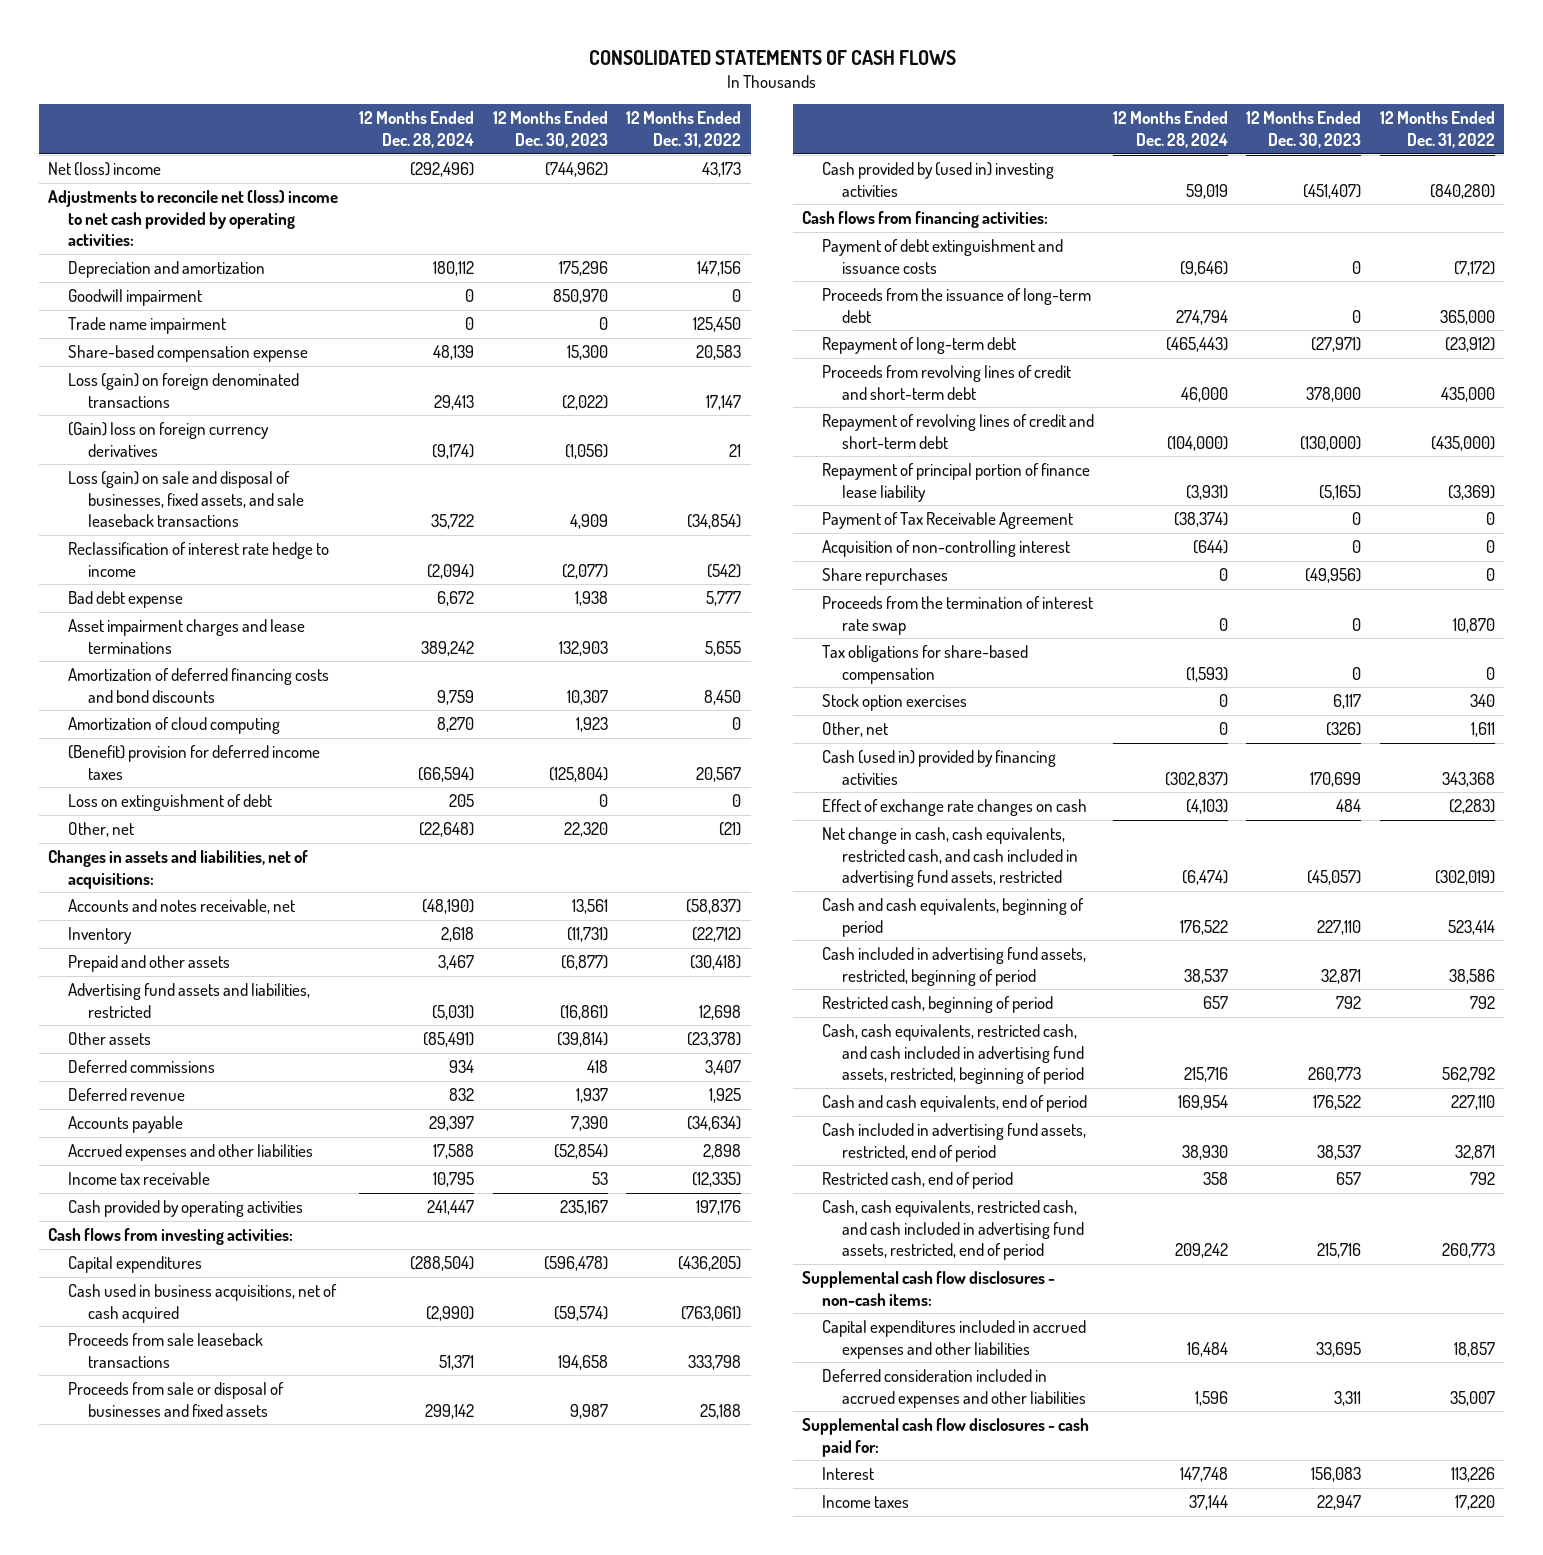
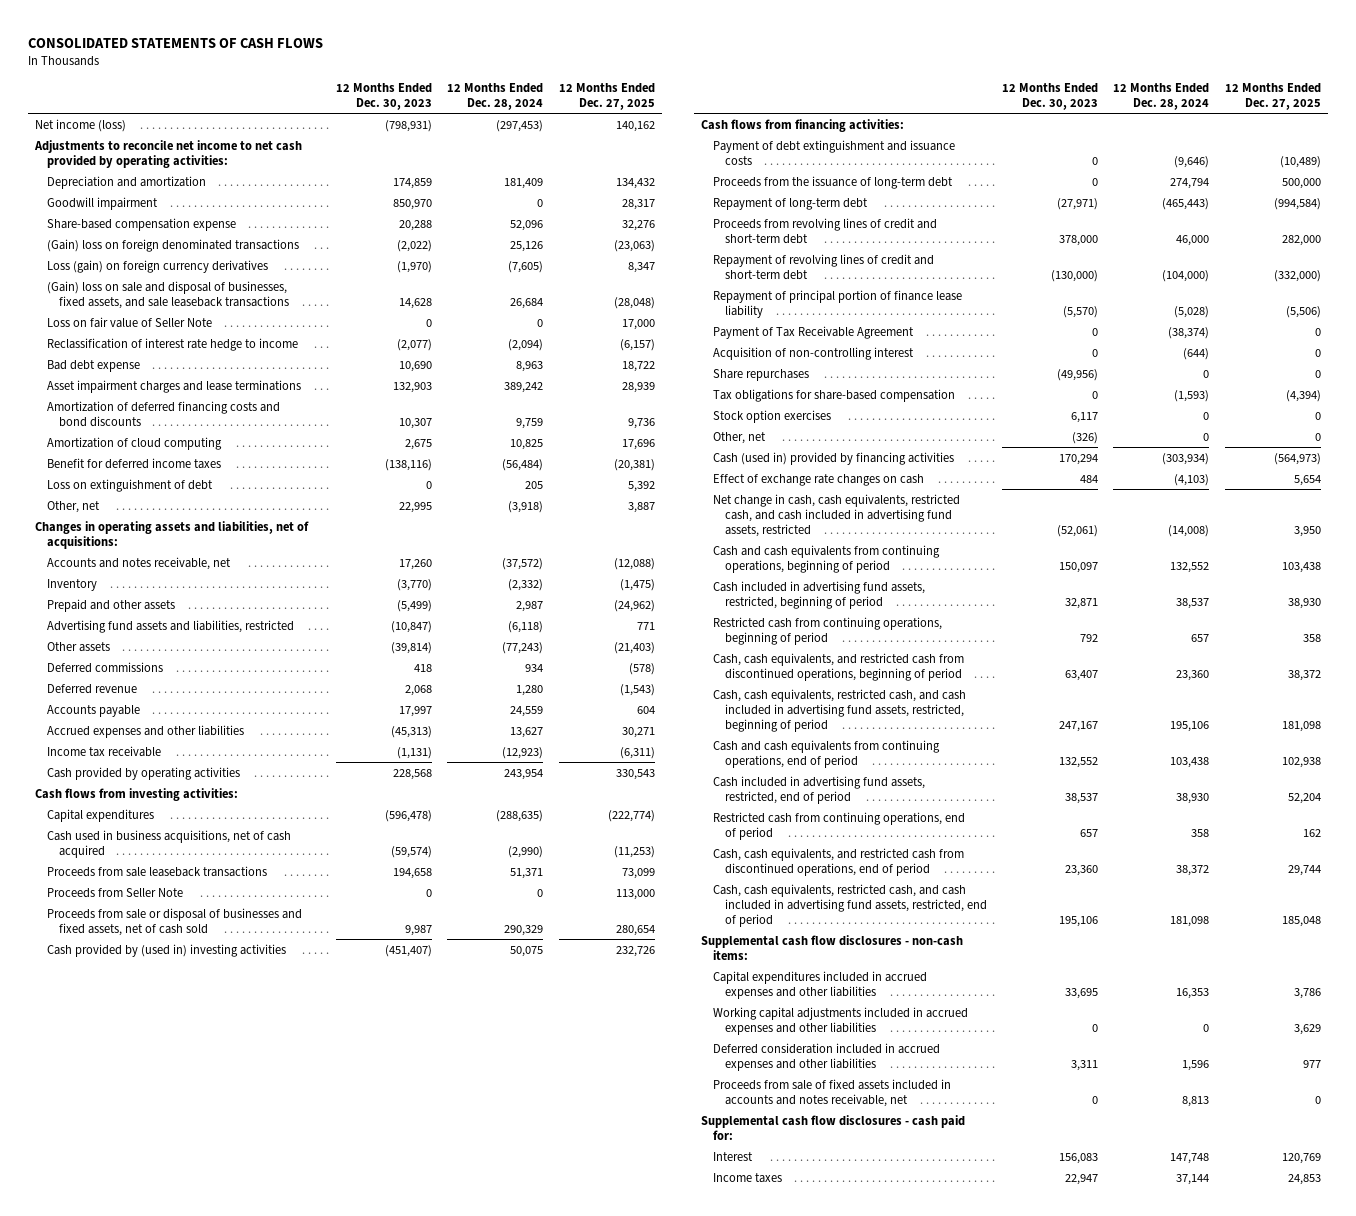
[626,111,742,149] 12 Months Ended Dec. 31, 2022 -> none
none -> [558,82,655,111] 12 Months Ended Dec. 27, 2025
[48,161,162,176] Net (loss) income -> [35,118,127,132] Net income (loss)
[409,161,474,177] (292,496) -> [496,119,544,132] (297,453)
[544,161,608,177] (744,962) -> [385,119,433,132] (798,931)
[48,189,339,247] Adjustments to reconcile net (loss) income to net cash provided by operating activities: -> [34,139,303,168] Adjustments to reconcile net income to net cash provided by operating activities:
[432,260,474,276] 180,112 -> [504,177,544,189] 181,409
[558,260,608,276] 175,296 -> [393,177,433,189] 174,859
[68,316,227,334] Trade name impairment -> none
[432,344,474,360] 48,139 -> [510,219,544,231] 52,096
[566,344,608,360] 15,300 -> [399,219,433,231] 20,288
[68,372,300,408] Loss (gain) on foreign denominated transactions -> [47,238,300,252] (Gain) loss on foreign denominated transactions
[433,394,474,410] 29,413 -> [510,240,544,252] 25,126
[68,421,270,457] (Gain) loss on foreign currency derivatives -> [47,259,269,273] Loss (gain) on foreign currency derivatives
[431,443,474,459] (9,174) -> [508,260,544,273] (7,605)
[564,443,608,459] (1,056) -> [397,260,433,273] (1,970)
[68,470,305,528] Loss (gain) on sale and disposal of businesses, fixed assets, and sale leaseback transactions -> [47,280,290,309] (Gain) loss on sale and disposal of businesses, fixed assets, and sale leaseback transactions
[430,514,474,530] 35,722 -> [510,297,544,309] 26,684
[569,514,608,530] 4,909 -> [399,297,433,309] 14,628
none -> [47,316,213,328] Loss on fair value of Seller Note
[436,590,474,606] 6,672 -> [516,360,544,372] 8,963
[574,590,608,606] 1,938 -> [399,360,433,372] 10,690
[436,716,474,732] 8,270 -> [510,438,544,450] 10,825
[575,716,608,732] 1,923 -> [405,438,433,450] 2,675
[68,744,321,780] (Benefit) provision for deferred income taxes -> [47,457,222,469] Benefit for deferred income taxes
[417,766,474,782] (66,594) -> [502,458,544,471] (56,484)
[548,766,608,782] (125,804) -> [385,458,433,471] (138,116)
[418,821,474,837] (22,648) -> [508,500,544,513] (3,918)
[563,821,608,837] 22,320 -> [399,501,433,513] 22,995
[48,849,309,889] Changes in assets and liabilities, net of acquisitions: -> [35,520,310,549] Changes in operating assets and liabilities, net of acquisitions:
[421,898,474,914] (48,190) -> [502,557,544,570] (37,572)
[571,898,608,914] 13,561 -> [399,558,433,570] 17,260
[440,926,474,942] 2,618 -> [508,578,544,591] (2,332)
[566,926,608,942] (11,731) -> [397,578,433,591] (3,770)
[437,954,474,970] 3,467 -> [516,600,544,612] 2,987
[560,954,608,970] (6,877) -> [397,599,433,612] (5,499)
[431,1004,474,1020] (5,031) -> [508,620,544,633] (6,118)
[559,1004,608,1020] (16,861) -> [391,620,433,633] (10,847)
[422,1031,474,1047] (85,491) -> [502,641,544,654] (77,243)
[448,1087,474,1101] 832 -> [516,684,544,696] 1,280
[575,1087,608,1103] 1,937 -> [405,684,433,696] 2,068
[428,1115,474,1131] 29,397 -> [510,705,544,717] 24,559
[570,1115,608,1131] 7,390 -> [399,705,433,717] 17,997
[432,1143,474,1159] 17,588 -> [510,726,544,738] 13,627
[553,1143,608,1159] (52,854) -> [391,725,433,738] (45,313)
[432,1171,474,1187] 10,795 -> [502,746,544,759] (12,923)
[591,1171,608,1185] 53 -> [397,746,433,759] (1,131)
[426,1199,474,1215] 241,447 -> [504,768,544,780] 243,954
[559,1199,608,1215] 235,167 -> [393,768,433,780] 228,568
[409,1255,474,1271] (288,504) -> [496,809,544,822] (288,635)
none -> [47,887,184,898] Proceeds from Seller Note
[68,1381,285,1417] Proceeds from sale or disposal of businesses and fixed assets -> [47,907,303,936] Proceeds from sale or disposal of businesses and fixed assets, net of cash sold
[424,1403,474,1419] 299,142 -> [504,924,544,936] 290,329
[1185,183,1228,199] 59,019 -> [510,945,544,957] 50,075
[1185,484,1228,500] (3,931) -> [1174,305,1210,318] (5,028)
[1319,484,1362,500] (5,165) -> [1063,305,1099,318] (5,570)
[821,595,1093,635] Proceeds from the termination of interest rate swap -> none
[1164,771,1228,787] (302,837) -> [1162,452,1210,465] (303,934)
[1310,771,1362,787] 170,699 -> [1059,453,1099,465] 170,294
[1181,870,1228,886] (6,474) -> [1168,524,1210,537] (14,008)
[1307,870,1362,886] (45,057) -> [1057,524,1099,537] (52,061)
[821,897,1084,937] Cash and cash equivalents, beginning of period -> [713,544,941,573] Cash and cash equivalents from continuing operations, beginning of period
[1179,919,1228,935] 176,522 -> [1170,561,1210,573] 132,552
[1317,919,1362,935] 227,110 -> [1059,561,1099,573] 150,097
[821,995,1053,1013] Restricted cash, beginning of period -> [713,616,943,645] Restricted cash from continuing operations, beginning of period
none -> [713,652,965,681] Cash, cash equivalents, and restricted cash from discontinued operations, beginning of period
[1183,1067,1228,1083] 215,716 -> [1170,720,1210,732] 195,106
[1308,1067,1362,1083] 260,773 -> [1059,720,1099,732] 247,167
[821,1094,1087,1112] Cash and cash equivalents, end of period -> [713,739,941,768] Cash and cash equivalents from continuing operations, end of period
[1177,1094,1228,1110] 169,954 -> [1170,756,1210,768] 103,438
[1313,1094,1362,1110] 176,522 -> [1059,756,1099,768] 132,552
[821,1171,1013,1189] Restricted cash, end of period -> [713,811,966,840] Restricted cash from continuing operations, end of period
none -> [713,847,965,876] Cash, cash equivalents, and restricted cash from discontinued operations, end of period
[1174,1243,1228,1259] 209,242 -> [1170,915,1210,927] 181,098
[1317,1243,1362,1259] 215,716 -> [1059,915,1099,927] 195,106
[1186,1341,1228,1357] 16,484 -> [1176,987,1210,999] 16,353
none -> [713,1006,969,1035] Working capital adjustments included in accrued expenses and other liabilities
none -> [713,1078,952,1107] Proceeds from sale of fixed assets included in accounts and notes receivable, net

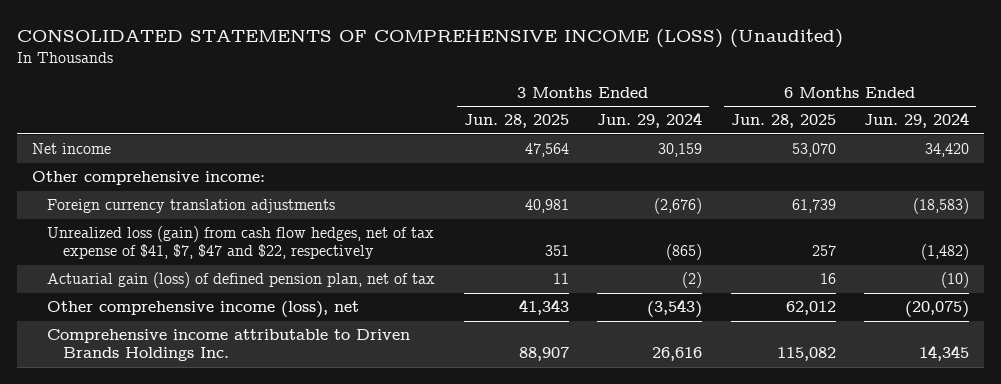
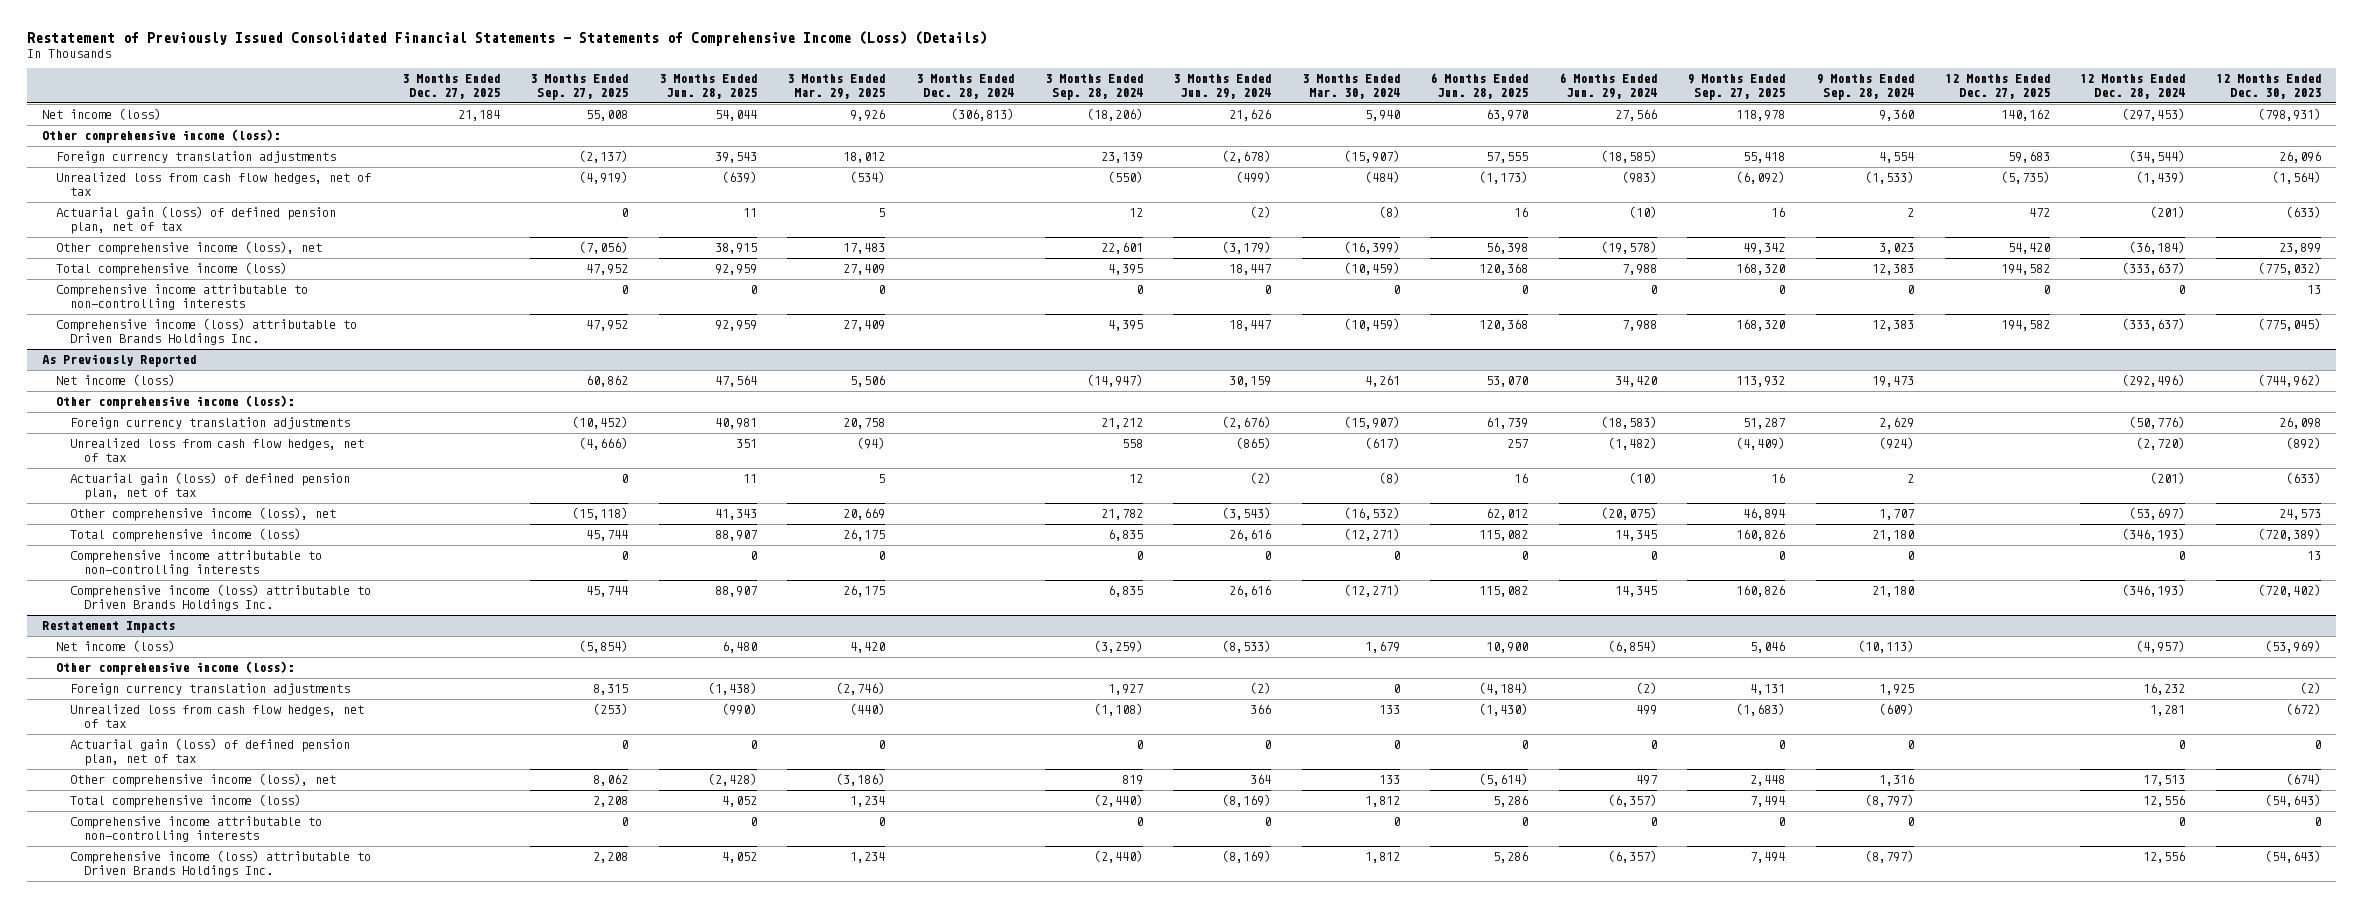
[17,28,844,48] CONSOLIDATED STATEMENTS OF COMPREHENSIVE INCOME (LOSS) (Unaudited) -> [26,31,987,47] Restatement of Previously Issued Consolidated Financial Statements - Statements of Comprehensive Income (Loss) (Details)
none -> [401,74,500,100] 3 Months Ended Dec. 27, 2025
none -> [530,74,629,101] 3 Months Ended Sep. 27, 2025
none -> [787,74,886,100] 3 Months Ended Mar. 29, 2025
none -> [915,74,1014,100] 3 Months Ended Dec. 28, 2024
none -> [1044,74,1143,101] 3 Months Ended Sep. 28, 2024
none -> [1301,74,1400,100] 3 Months Ended Mar. 30, 2024
none -> [1687,74,1786,101] 9 Months Ended Sep. 27, 2025
none -> [1815,74,1914,101] 9 Months Ended Sep. 28, 2024
none -> [1944,74,2050,100] 12 Months Ended Dec. 27, 2025
none -> [2080,74,2186,100] 12 Months Ended Dec. 28, 2024
none -> [2215,74,2321,100] 12 Months Ended Dec. 30, 2023
[31,143,111,155] Net income -> [42,108,162,121] Net income (loss)
[524,143,569,158] 47,564 -> [714,110,757,122] 54,044
[658,143,703,158] 30,159 -> [1229,109,1272,122] 21,626
[791,143,836,158] 53,070 -> [1486,109,1529,122] 63,970
[925,143,970,158] 34,420 -> [1614,109,1657,122] 27,566
[31,171,265,186] Other comprehensive income: -> [42,129,281,144] Other comprehensive income (loss):
none -> [56,151,337,164] Foreign currency translation adjustments
none -> [56,172,372,197] Unrealized loss from cash flow hedges, net of tax
none -> [56,206,337,235] Actuarial gain (loss) of defined pension plan, net of tax
none -> [56,241,323,256] Other comprehensive income (loss), net
none -> [56,262,288,277] Total comprehensive income (loss)
none -> [56,284,309,311] Comprehensive income attributable to non-controlling interests
none -> [56,318,358,346] Comprehensive income (loss) attributable to Driven Brands Holdings Inc.
none -> [42,354,197,368] As Previously Reported
none -> [56,374,176,387] Net income (loss)
none -> [56,395,295,410] Other comprehensive income (loss):
[47,226,435,260] Unrealized loss (gain) from cash flow hedges, net of tax expense of $41, $7, $47 and $22, respectively -> [70,438,365,463] Unrealized loss from cash flow hedges, net of tax
none -> [70,528,302,543] Total comprehensive income (loss)
none -> [70,550,323,577] Comprehensive income attributable to non-controlling interests
[47,329,411,362] Comprehensive income attributable to Driven Brands Holdings Inc. -> [70,584,372,612] Comprehensive income (loss) attributable to Driven Brands Holdings Inc.
none -> [42,621,176,634] Restatement Impacts
none -> [56,640,176,653] Net income (loss)
none -> [56,661,295,676] Other comprehensive income (loss):
none -> [70,683,351,696] Foreign currency translation adjustments
none -> [70,704,365,729] Unrealized loss from cash flow hedges, net of tax
none -> [70,738,351,767] Actuarial gain (loss) of defined pension plan, net of tax
none -> [70,773,337,788] Other comprehensive income (loss), net
none -> [70,794,302,809] Total comprehensive income (loss)
none -> [70,816,323,843] Comprehensive income attributable to non-controlling interests
none -> [70,850,372,878] Comprehensive income (loss) attributable to Driven Brands Holdings Inc.

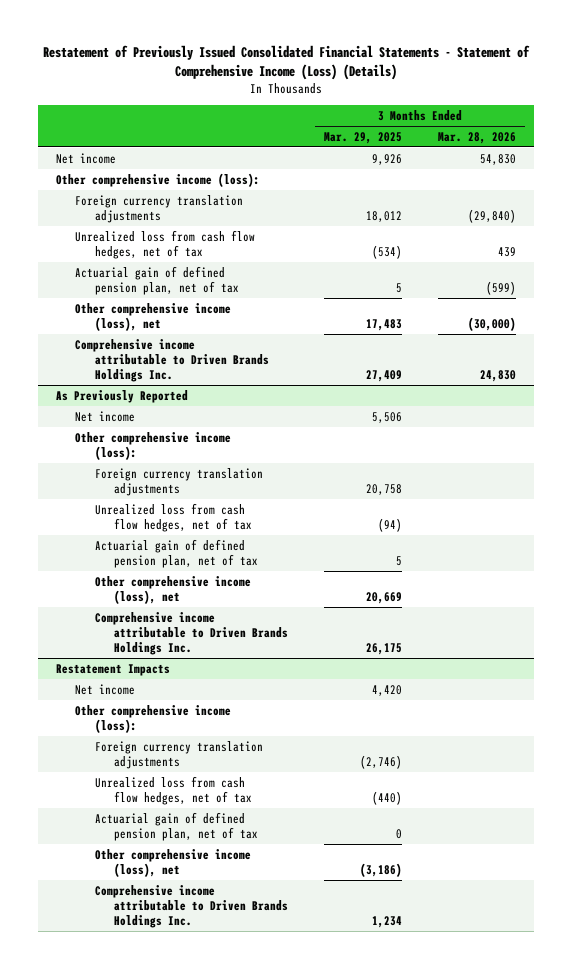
[26,31,987,47] Restatement of Previously Issued Consolidated Financial Statements - Statements of Comprehensive Income (Loss) (Details) -> [43,45,531,81] Restatement of Previously Issued Consolidated Financial Statements - Statement of Comprehensive Income (Loss) (Details)
[401,74,500,100] 3 Months Ended Dec. 27, 2025 -> none
[530,74,629,101] 3 Months Ended Sep. 27, 2025 -> none
[658,74,757,100] 3 Months Ended Jun. 28, 2025 -> none
[915,74,1014,100] 3 Months Ended Dec. 28, 2024 -> none
[1044,74,1143,101] 3 Months Ended Sep. 28, 2024 -> none
[1173,74,1272,100] 3 Months Ended Jun. 29, 2024 -> none
[1301,74,1400,100] 3 Months Ended Mar. 30, 2024 -> none
[1430,73,1529,100] 6 Months Ended Jun. 28, 2025 -> none
[1558,73,1657,100] 6 Months Ended Jun. 29, 2024 -> none
[1687,74,1786,101] 9 Months Ended Sep. 27, 2025 -> none
[1815,74,1914,101] 9 Months Ended Sep. 28, 2024 -> none
[1944,74,2050,100] 12 Months Ended Dec. 27, 2025 -> none
[2080,74,2186,100] 12 Months Ended Dec. 28, 2024 -> none
[2215,74,2321,100] 12 Months Ended Dec. 30, 2023 -> none
none -> [438,131,517,144] Mar. 28, 2026
[42,108,162,121] Net income (loss) -> [55,152,116,164] Net income
[56,206,337,235] Actuarial gain (loss) of defined pension plan, net of tax -> [75,265,239,295] Actuarial gain of defined pension plan, net of tax
[56,262,288,277] Total comprehensive income (loss) -> none
[56,284,309,311] Comprehensive income attributable to non-controlling interests -> none
[56,318,358,346] Comprehensive income (loss) attributable to Driven Brands Holdings Inc. -> [75,338,269,382] Comprehensive income attributable to Driven Brands Holdings Inc.
[56,374,176,387] Net income (loss) -> [75,410,136,422] Net income
[70,472,351,501] Actuarial gain (loss) of defined pension plan, net of tax -> [94,538,259,568] Actuarial gain of defined pension plan, net of tax
[70,528,302,543] Total comprehensive income (loss) -> none
[70,550,323,577] Comprehensive income attributable to non-controlling interests -> none
[70,584,372,612] Comprehensive income (loss) attributable to Driven Brands Holdings Inc. -> [94,611,289,655] Comprehensive income attributable to Driven Brands Holdings Inc.
[56,640,176,653] Net income (loss) -> [75,683,136,695] Net income
[70,738,351,767] Actuarial gain (loss) of defined pension plan, net of tax -> [94,811,259,841] Actuarial gain of defined pension plan, net of tax
[70,794,302,809] Total comprehensive income (loss) -> none
[70,816,323,843] Comprehensive income attributable to non-controlling interests -> none
[70,850,372,878] Comprehensive income (loss) attributable to Driven Brands Holdings Inc. -> [94,884,289,928] Comprehensive income attributable to Driven Brands Holdings Inc.

